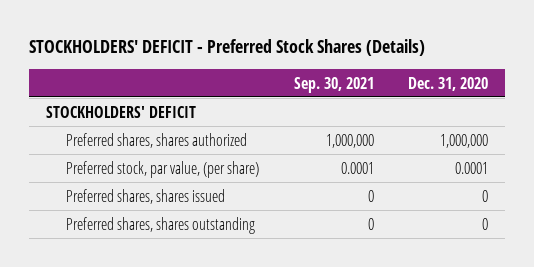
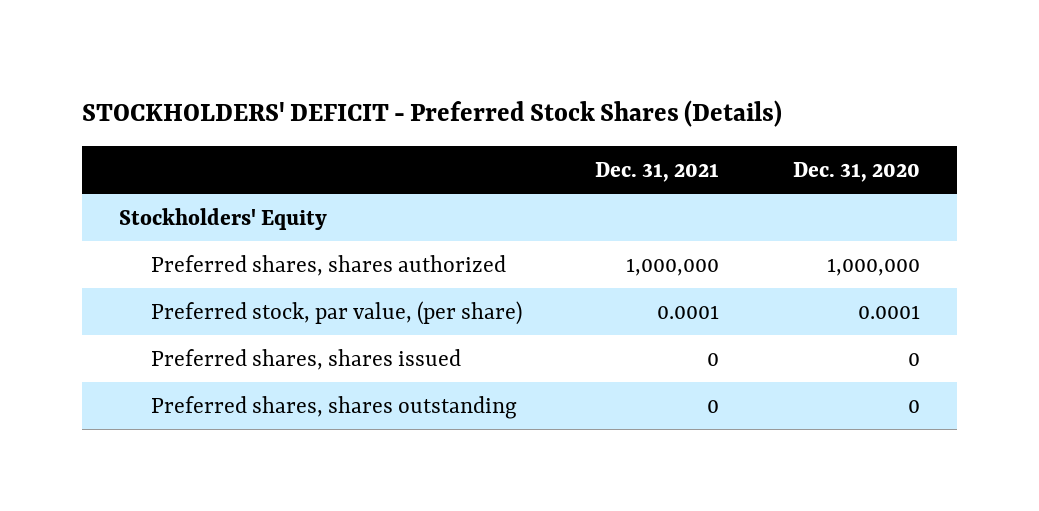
[293,76,374,93] Sep. 30, 2021 -> none
none -> [595,161,720,182] Dec. 31, 2021
[45,105,196,118] STOCKHOLDERS' DEFICIT -> [118,207,327,230] Stockholders' Equity

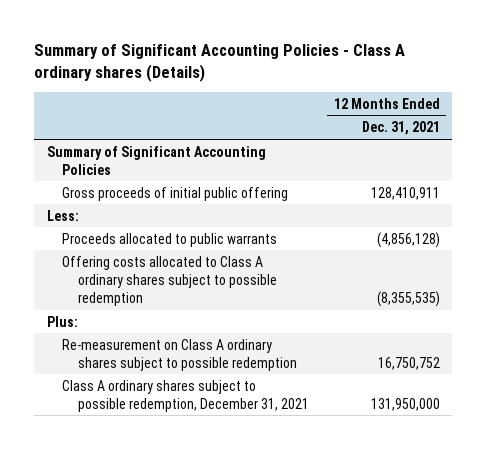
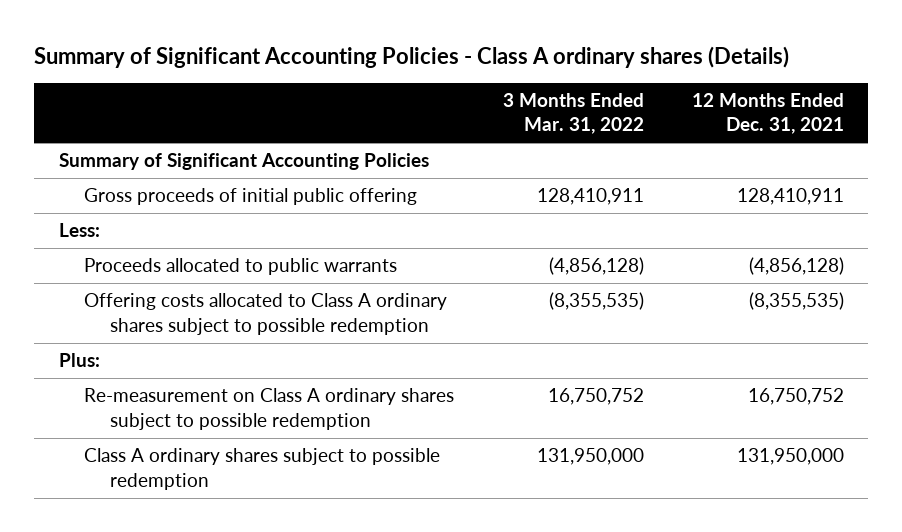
none -> [502,92,644,135] 3 Months Ended Mar. 31, 2022
[62,379,309,412] Class A ordinary shares subject to possible redemption, December 31, 2021 -> [84,448,441,490] Class A ordinary shares subject to possible redemption

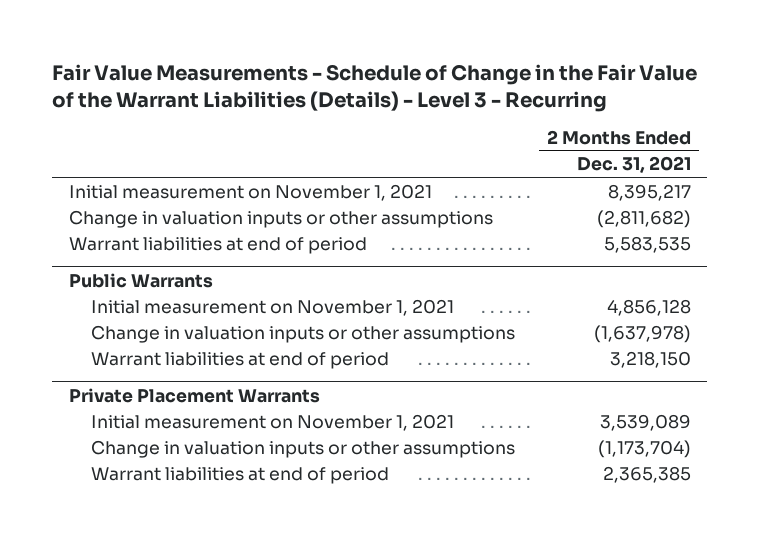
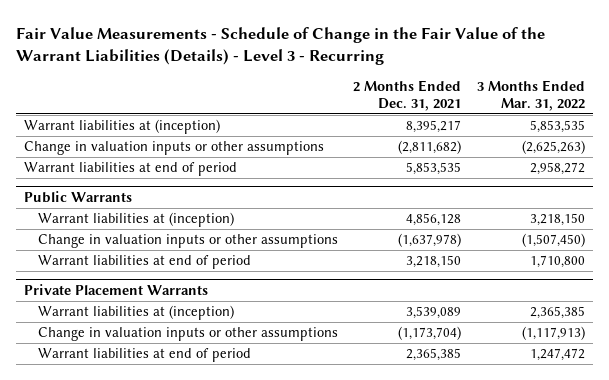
none -> [477,79,586,112] 3 Months Ended Mar. 31, 2022
[68,183,432,201] Initial measurement on November 1, 2021 -> [24,119,221,135] Warrant liabilities at (inception)
[604,235,692,253] 5,583,535 -> [406,162,462,176] 5,853,535
[90,298,454,316] Initial measurement on November 1, 2021 -> [37,212,234,228] Warrant liabilities at (inception)
[90,413,454,431] Initial measurement on November 1, 2021 -> [37,305,234,321] Warrant liabilities at (inception)

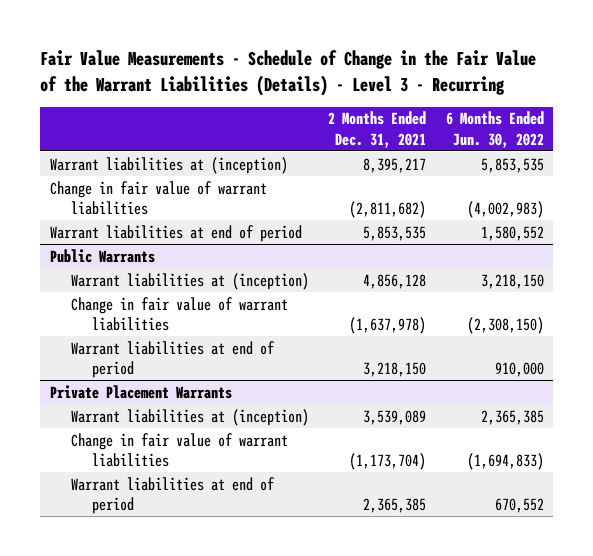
[477,79,586,112] 3 Months Ended Mar. 31, 2022 -> none
none -> [445,111,544,148] 6 Months Ended Jun. 30, 2022
[24,141,325,156] Change in valuation inputs or other assumptions -> [49,180,267,215] Change in fair value of warrant liabilities
[37,234,338,249] Change in valuation inputs or other assumptions -> [70,296,288,331] Change in fair value of warrant liabilities
[37,327,338,342] Change in valuation inputs or other assumptions -> [70,432,288,467] Change in fair value of warrant liabilities

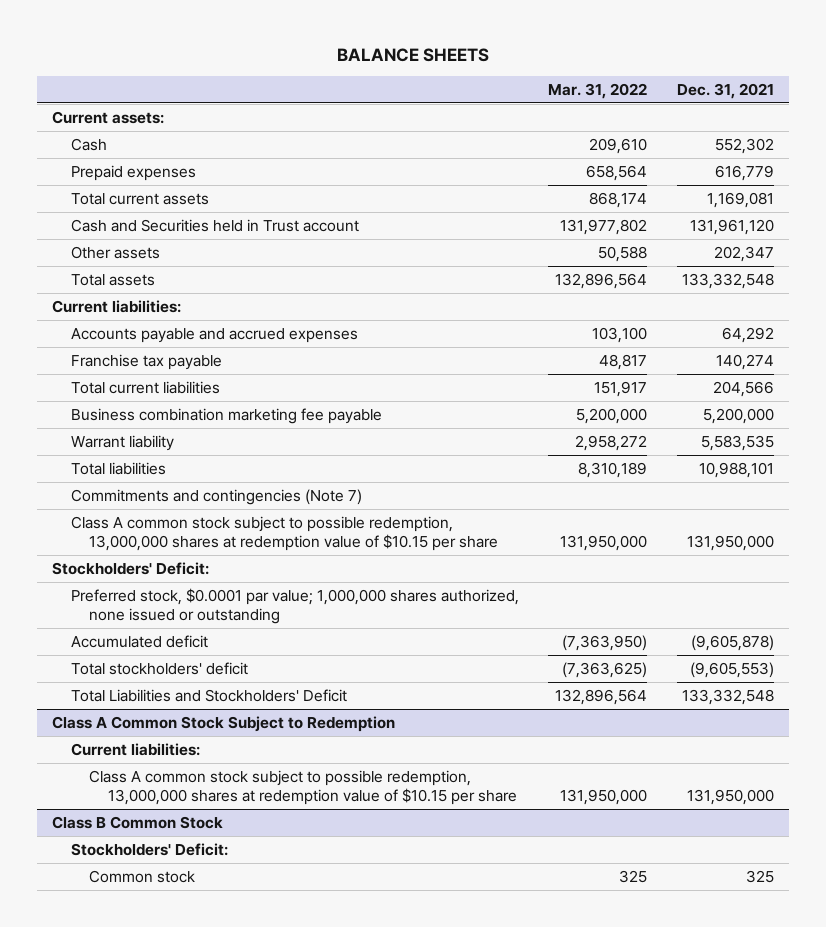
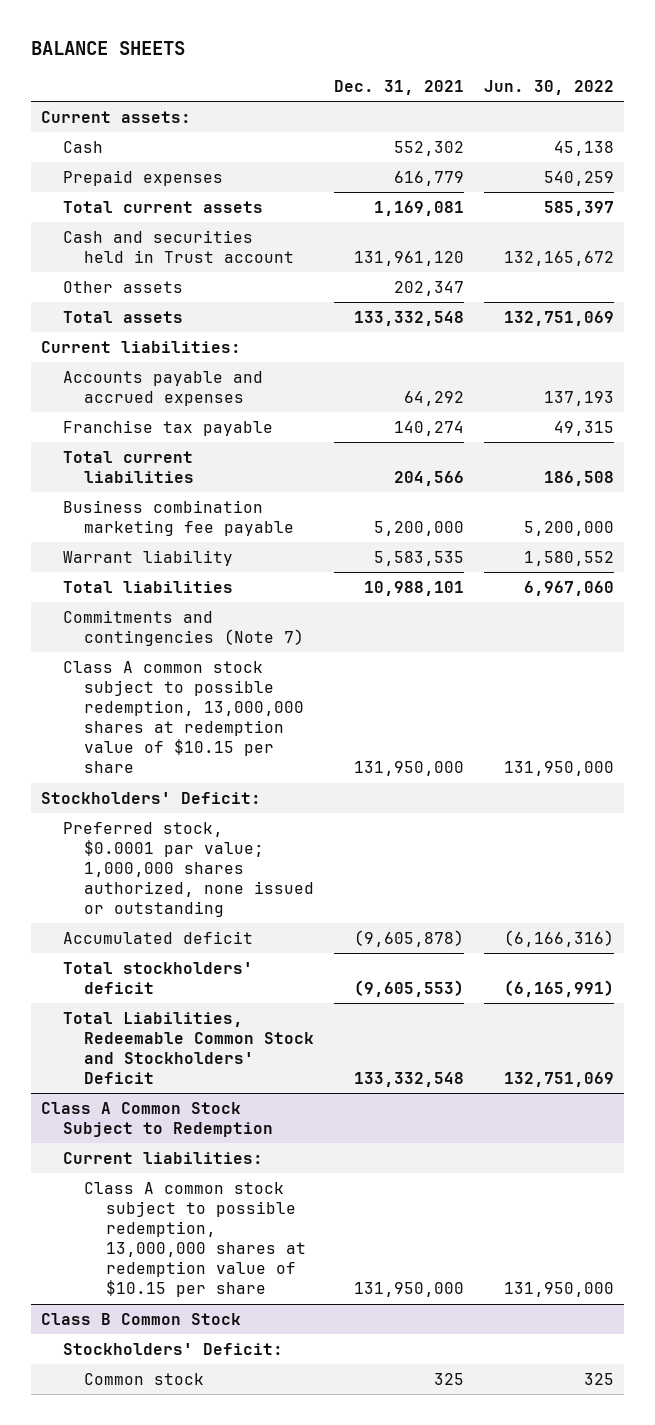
[548,82,648,99] Mar. 31, 2022 -> none
none -> [484,80,615,96] Jun. 30, 2022
[70,218,359,232] Cash and Securities held in Trust account -> [62,229,295,263] Cash and securities held in Trust account
[70,688,347,702] Total Liabilities and Stockholders' Deficit -> [62,1011,315,1085] Total Liabilities, Redeemable Common Stock and Stockholders' Deficit

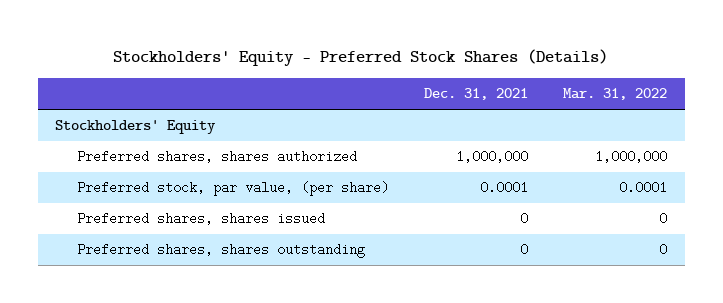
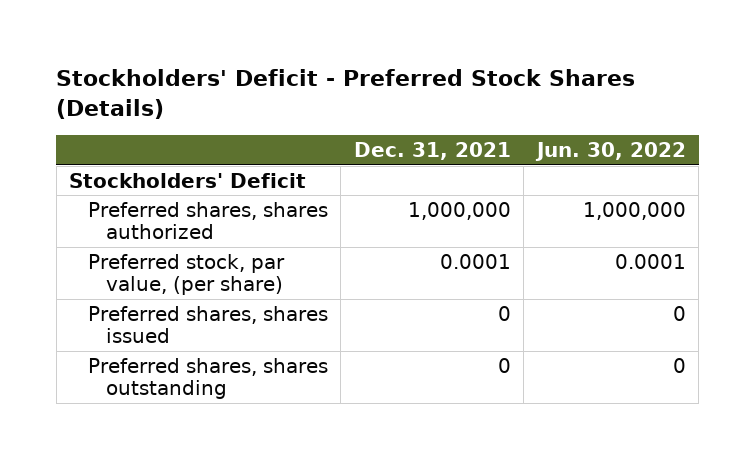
[113,49,609,67] Stockholders' Equity - Preferred Stock Shares (Details) -> [56,69,636,120] Stockholders' Deficit - Preferred Stock Shares (Details)
[563,88,668,101] Mar. 31, 2022 -> none
none -> [534,142,686,162] Jun. 30, 2022
[55,120,217,135] Stockholders' Equity -> [69,172,307,188] Stockholders' Deficit

